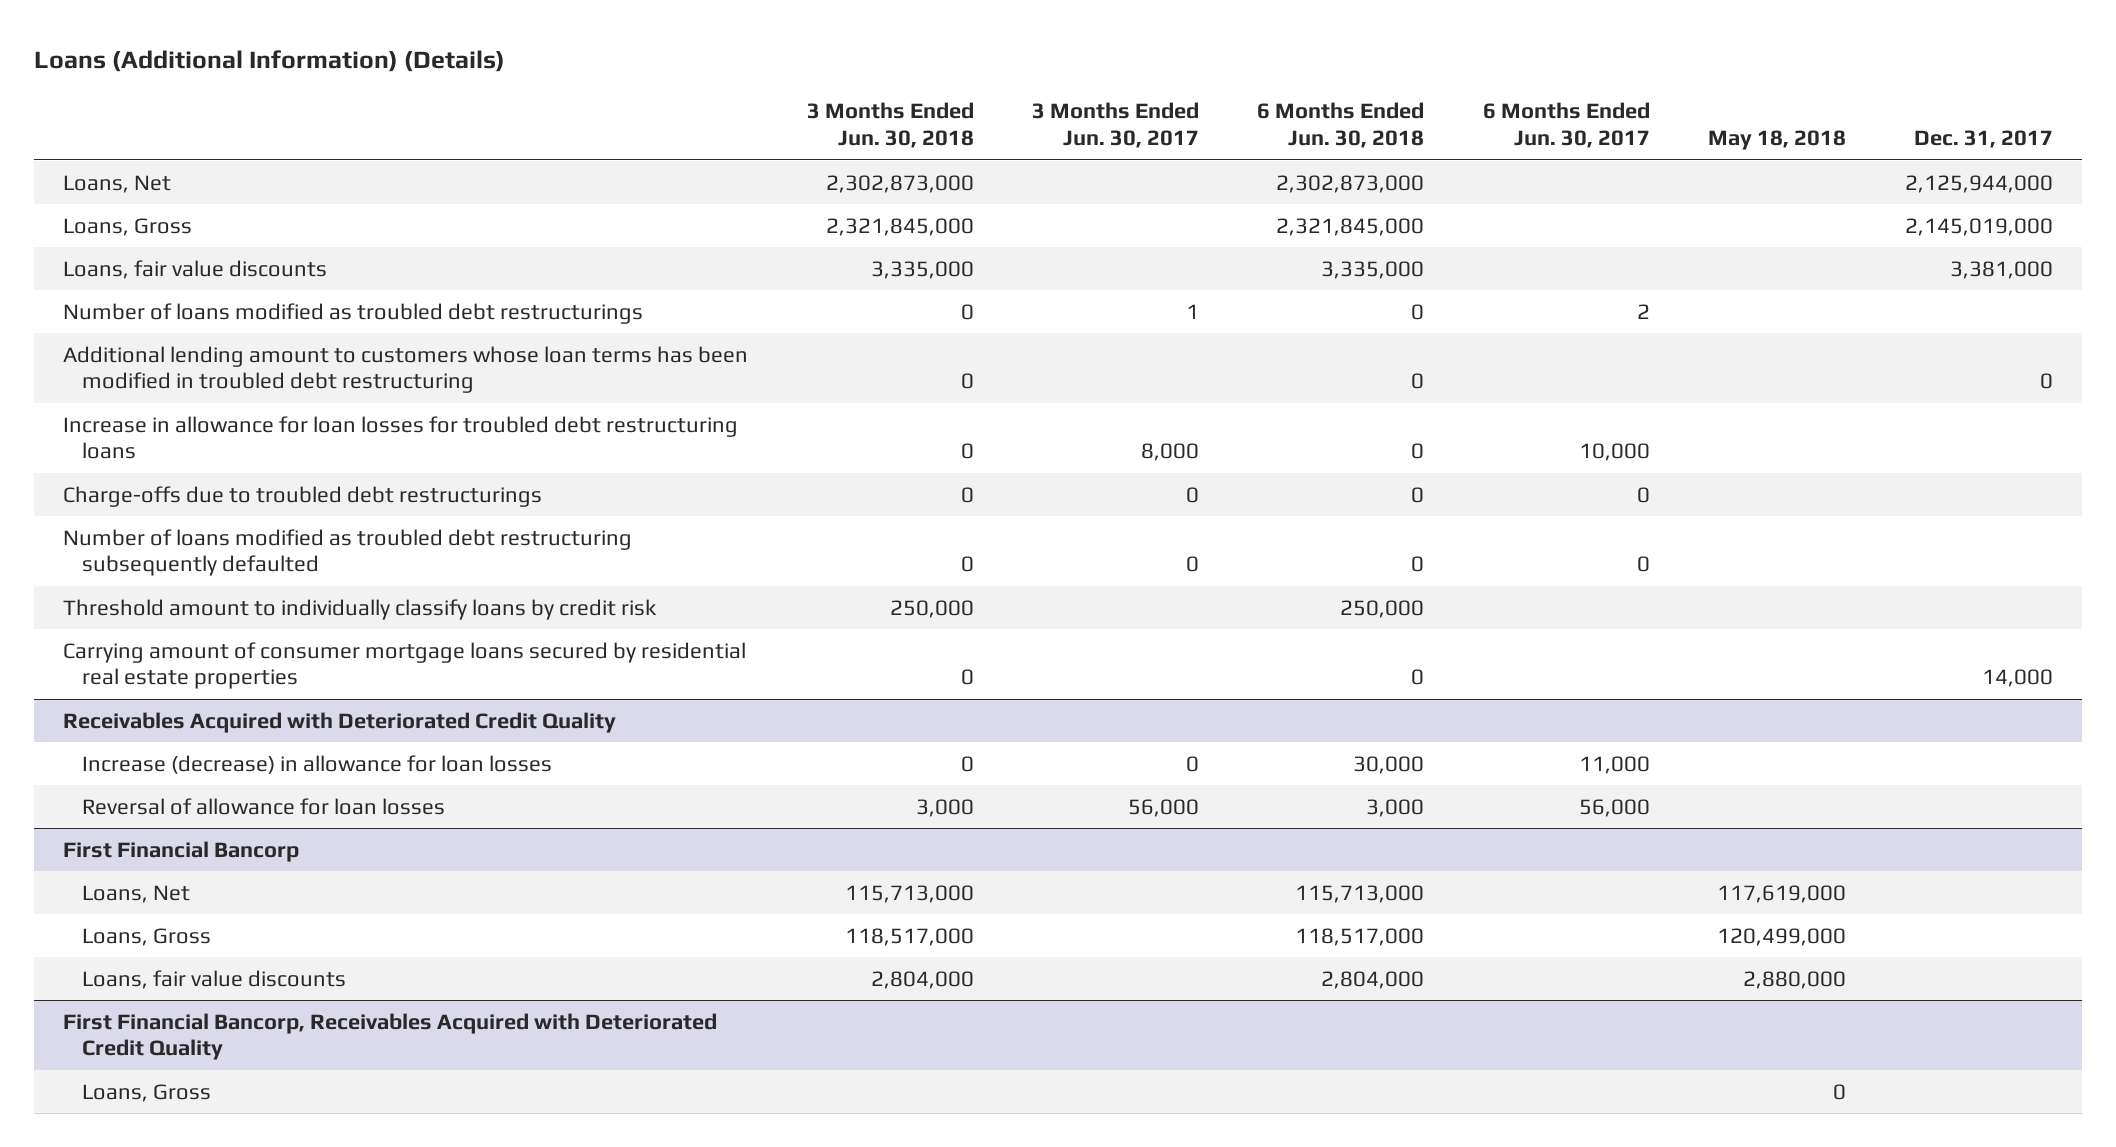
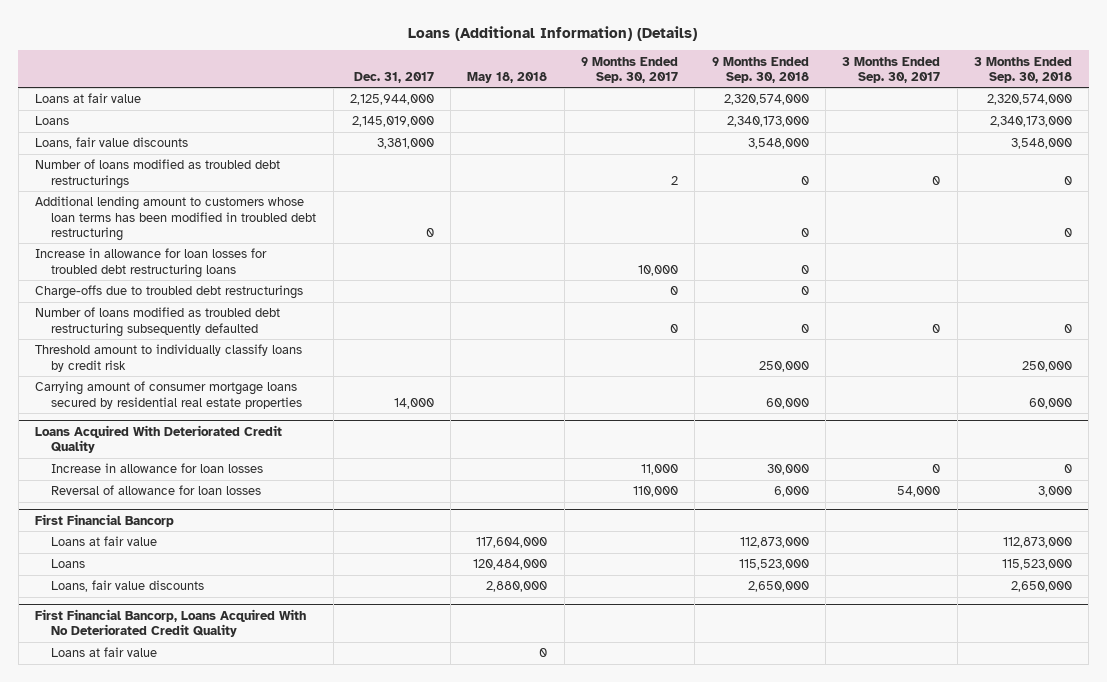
[806,102,974,148] 3 Months Ended Jun. 30, 2018 -> none
[1032,102,1200,148] 3 Months Ended Jun. 30, 2017 -> none
[1257,102,1425,148] 6 Months Ended Jun. 30, 2018 -> none
[1482,102,1650,148] 6 Months Ended Jun. 30, 2017 -> none
none -> [581,56,679,83] 9 Months Ended Sep. 30, 2017
none -> [711,56,809,83] 9 Months Ended Sep. 30, 2018
none -> [842,56,941,83] 3 Months Ended Sep. 30, 2017
none -> [973,56,1072,83] 3 Months Ended Sep. 30, 2018
[63,174,172,193] Loans, Net -> [34,93,141,104] Loans at fair value
[63,217,193,236] Loans, Gross -> [34,116,69,126] Loans
[63,711,617,733] Receivables Acquired with Deteriorated Credit Quality -> [34,424,282,454] Loans Acquired With Deteriorated Credit Quality
[82,754,553,774] Increase (decrease) in allowance for loan losses -> [51,463,264,474] Increase in allowance for loan losses
[82,884,191,903] Loans, Net -> [51,536,158,547] Loans at fair value
[1717,884,1847,903] 117,619,000 -> [476,537,548,549] 117,604,000
[82,927,212,946] Loans, Gross -> [51,559,86,569] Loans
[1717,927,1847,946] 120,499,000 -> [473,559,548,571] 120,484,000
[82,1083,212,1102] Loans, Gross -> none
[63,1012,718,1061] First Financial Bancorp, Receivables Acquired with Deteriorated Credit Quality -> [34,608,306,638] First Financial Bancorp, Loans Acquired With No Deteriorated Credit Quality
none -> [51,647,158,658] Loans at fair value

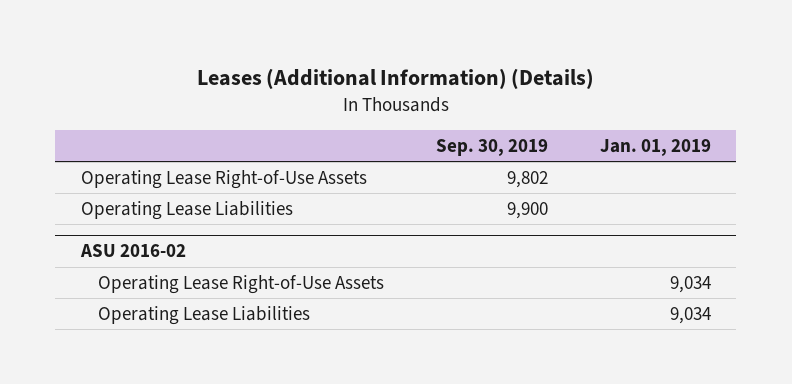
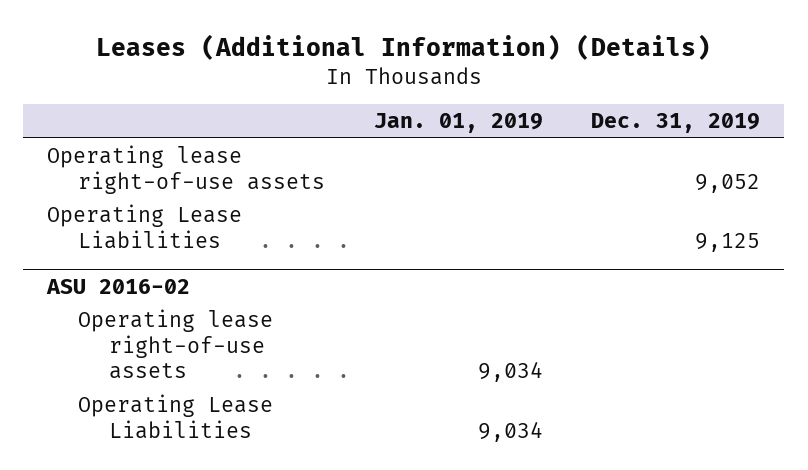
[435,139,548,157] Sep. 30, 2019 -> none
none -> [591,113,761,134] Dec. 31, 2019
[81,169,368,189] Operating Lease Right-of-Use Assets -> [47,145,326,194] Operating lease right-of-use assets
[98,274,385,294] Operating Lease Right-of-Use Assets -> [78,309,274,380] Operating lease right-of-use assets

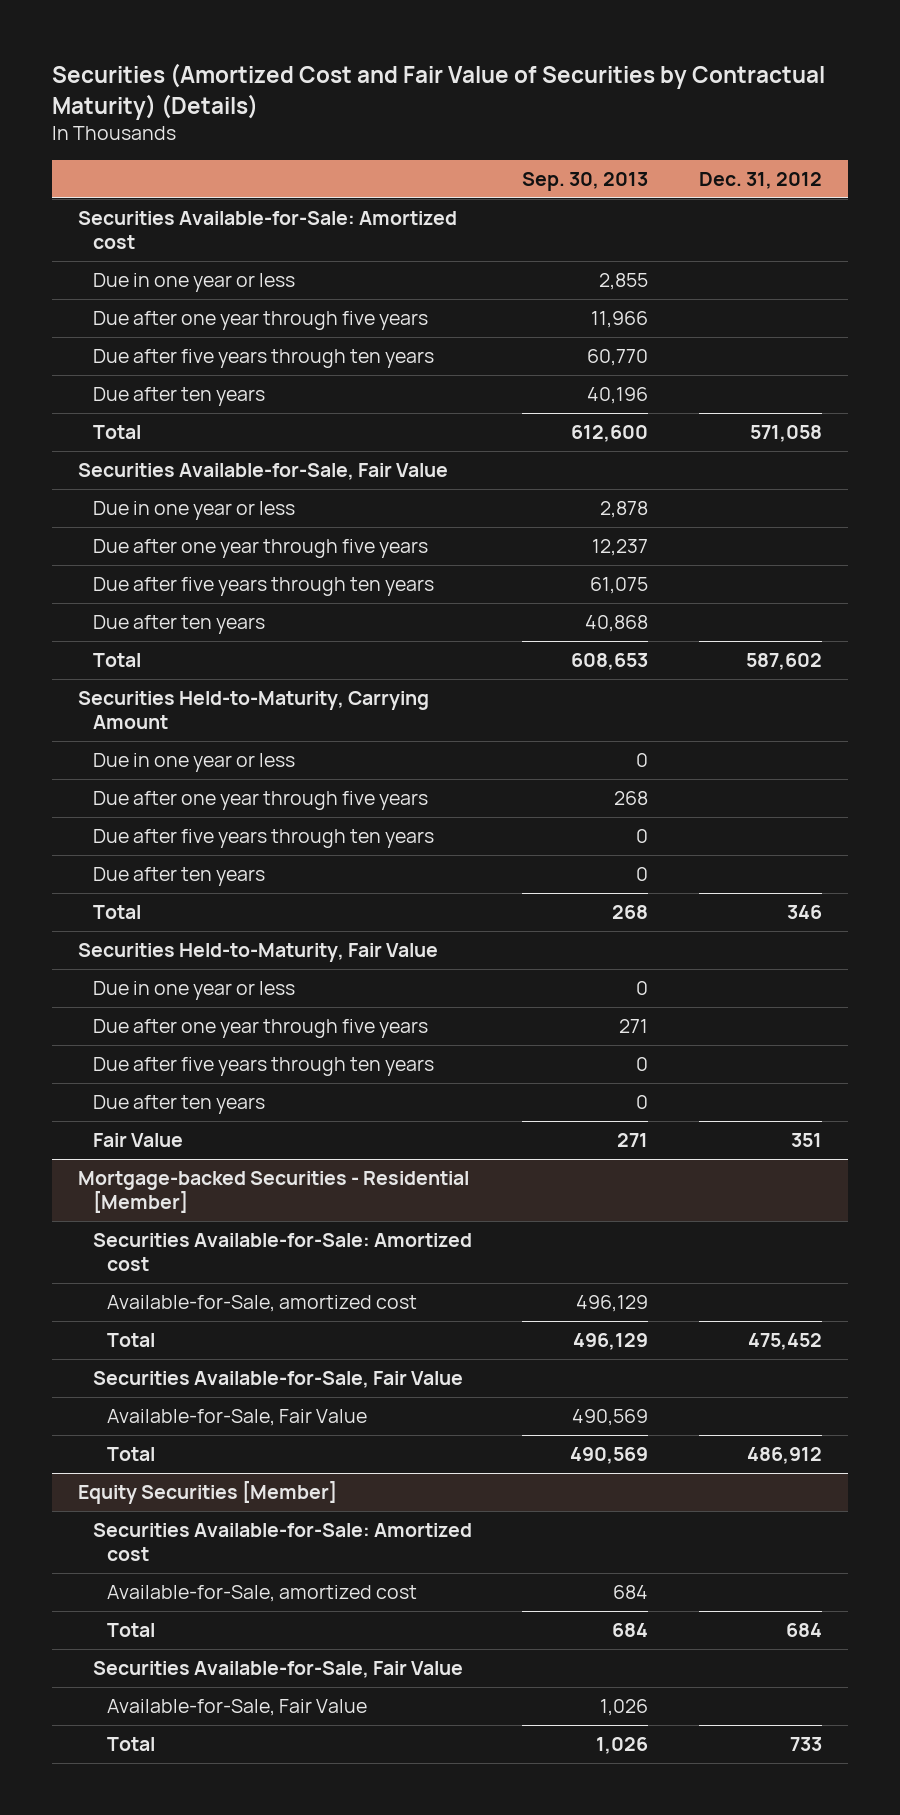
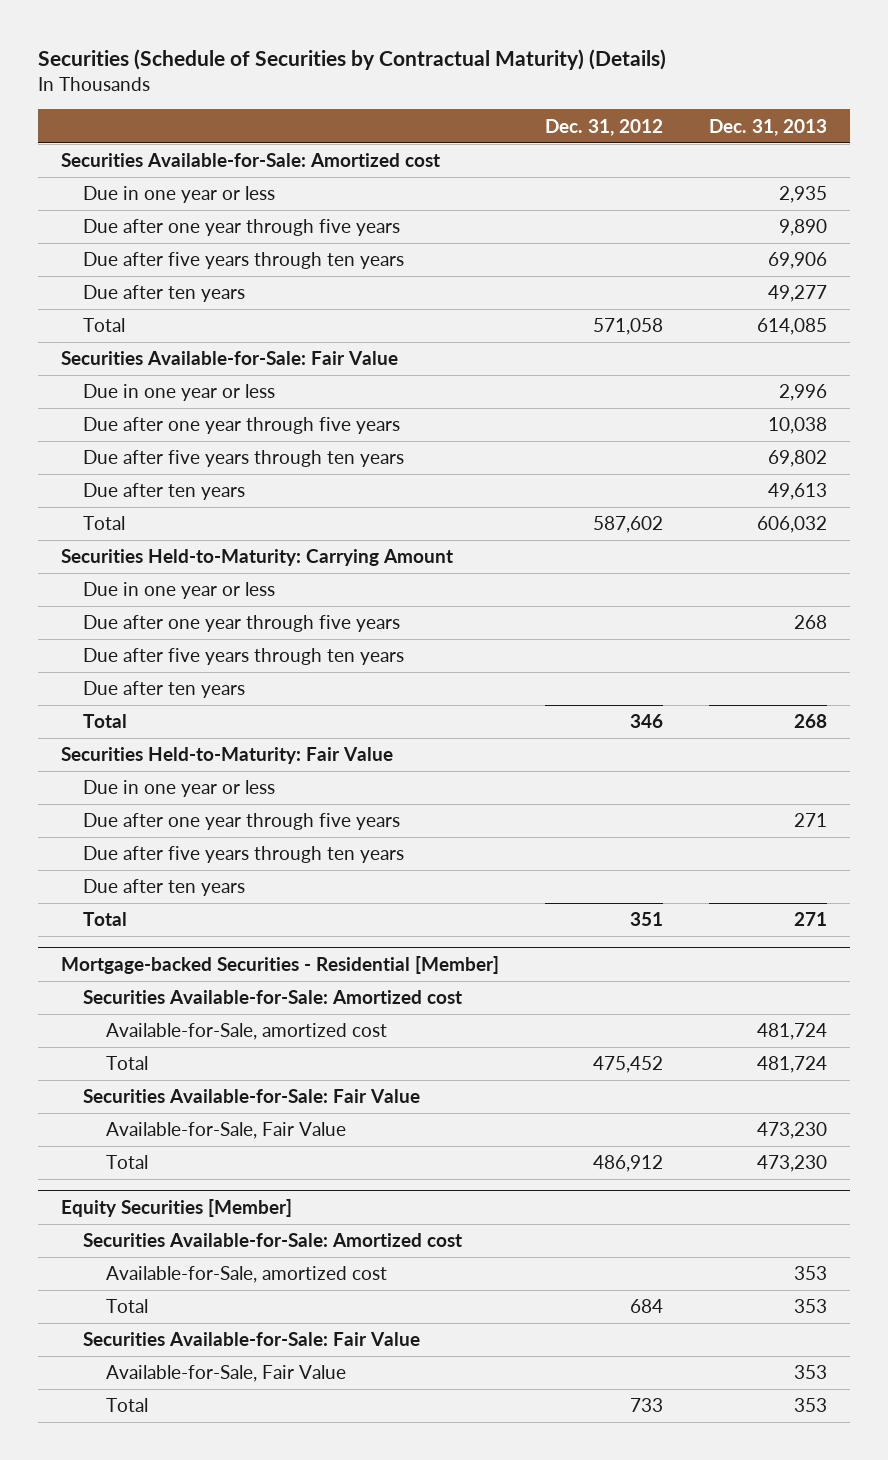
[52,62,826,120] Securities (Amortized Cost and Fair Value of Securities by Contractual Maturity) (Details) -> [37,49,666,71] Securities (Schedule of Securities by Contractual Maturity) (Details)
[522,172,649,192] Sep. 30, 2013 -> none
none -> [709,118,828,136] Dec. 31, 2013
[77,462,448,480] Securities Available-for-Sale, Fair Value -> [60,351,398,366] Securities Available-for-Sale: Fair Value
[77,690,429,730] Securities Held-to-Maturity, Carrying Amount -> [60,549,453,567] Securities Held-to-Maturity: Carrying Amount
[77,942,438,962] Securities Held-to-Maturity, Fair Value -> [60,747,393,765] Securities Held-to-Maturity: Fair Value
[92,1132,183,1147] Fair Value -> [83,912,128,927] Total
[92,1370,463,1388] Securities Available-for-Sale, Fair Value -> [83,1089,421,1104] Securities Available-for-Sale: Fair Value
[92,1660,463,1678] Securities Available-for-Sale, Fair Value -> [83,1332,421,1347] Securities Available-for-Sale: Fair Value

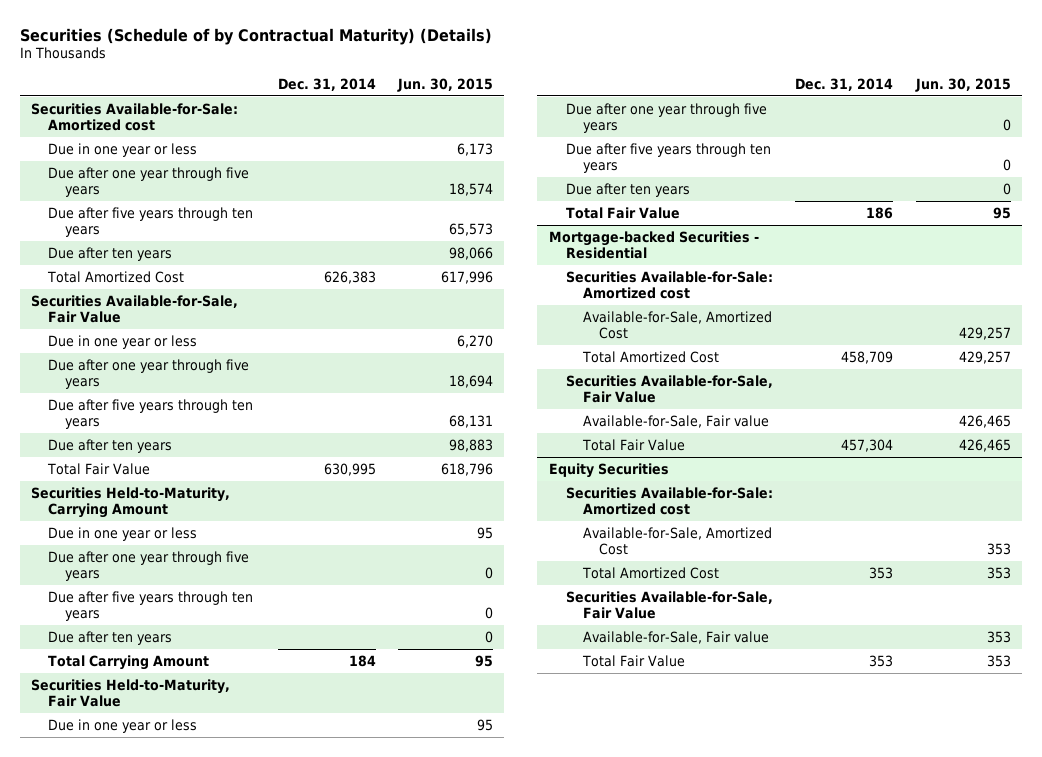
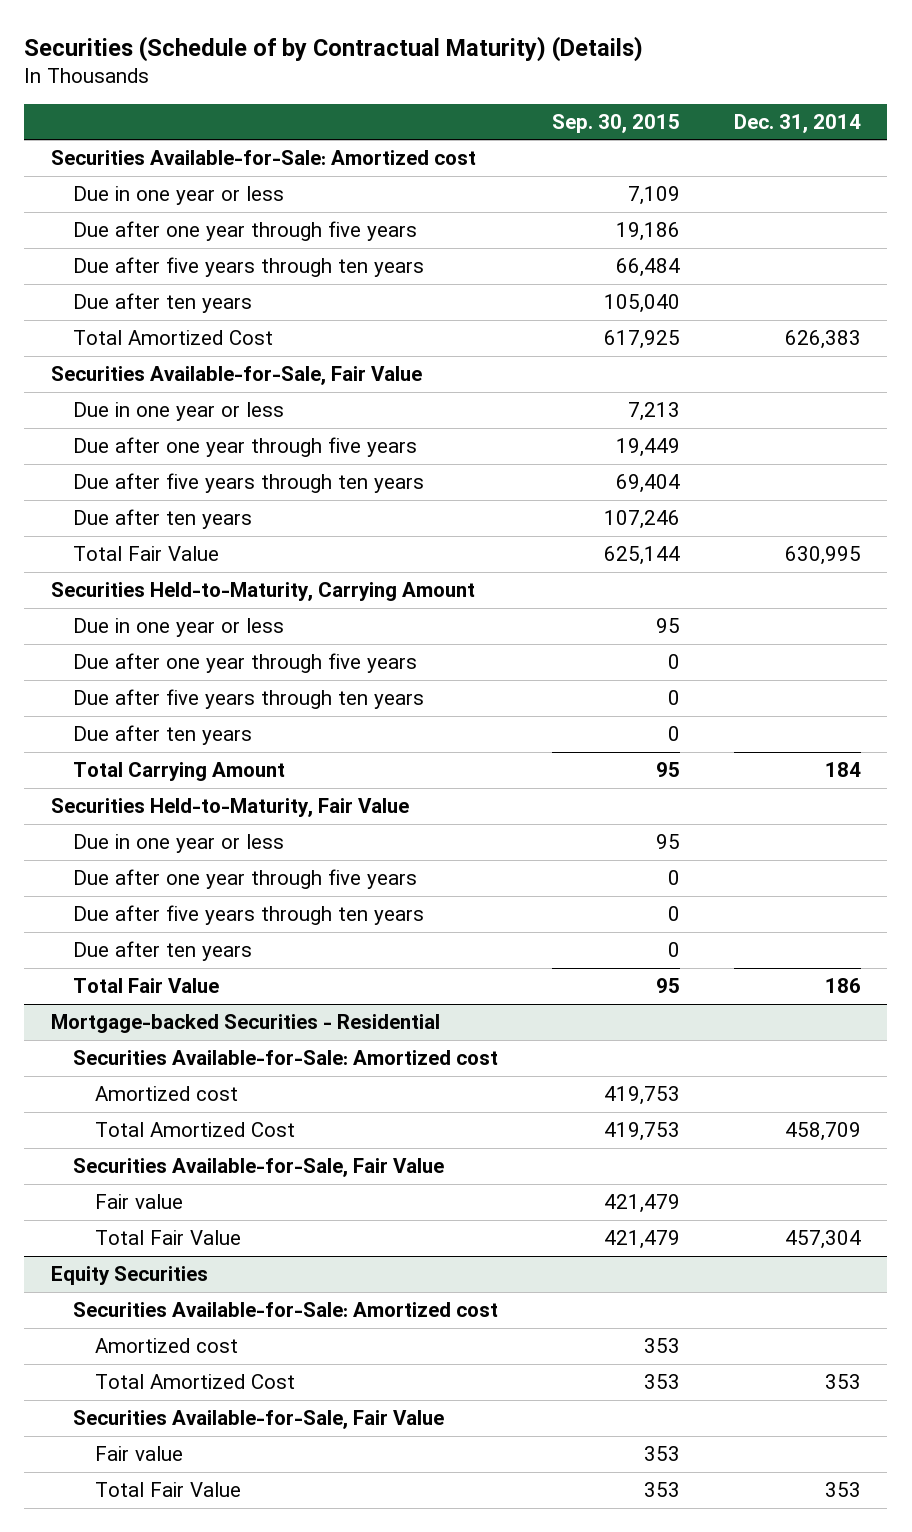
[397,77,494,92] Jun. 30, 2015 -> none
none -> [551,113,680,133] Sep. 30, 2015
[582,310,772,339] Available-for-Sale, Amortized Cost -> [95,1086,239,1102] Amortized cost
[582,414,769,428] Available-for-Sale, Fair value -> [95,1194,184,1210] Fair value
[582,526,772,555] Available-for-Sale, Amortized Cost -> [95,1338,239,1354] Amortized cost
[582,630,769,644] Available-for-Sale, Fair value -> [95,1446,184,1462] Fair value

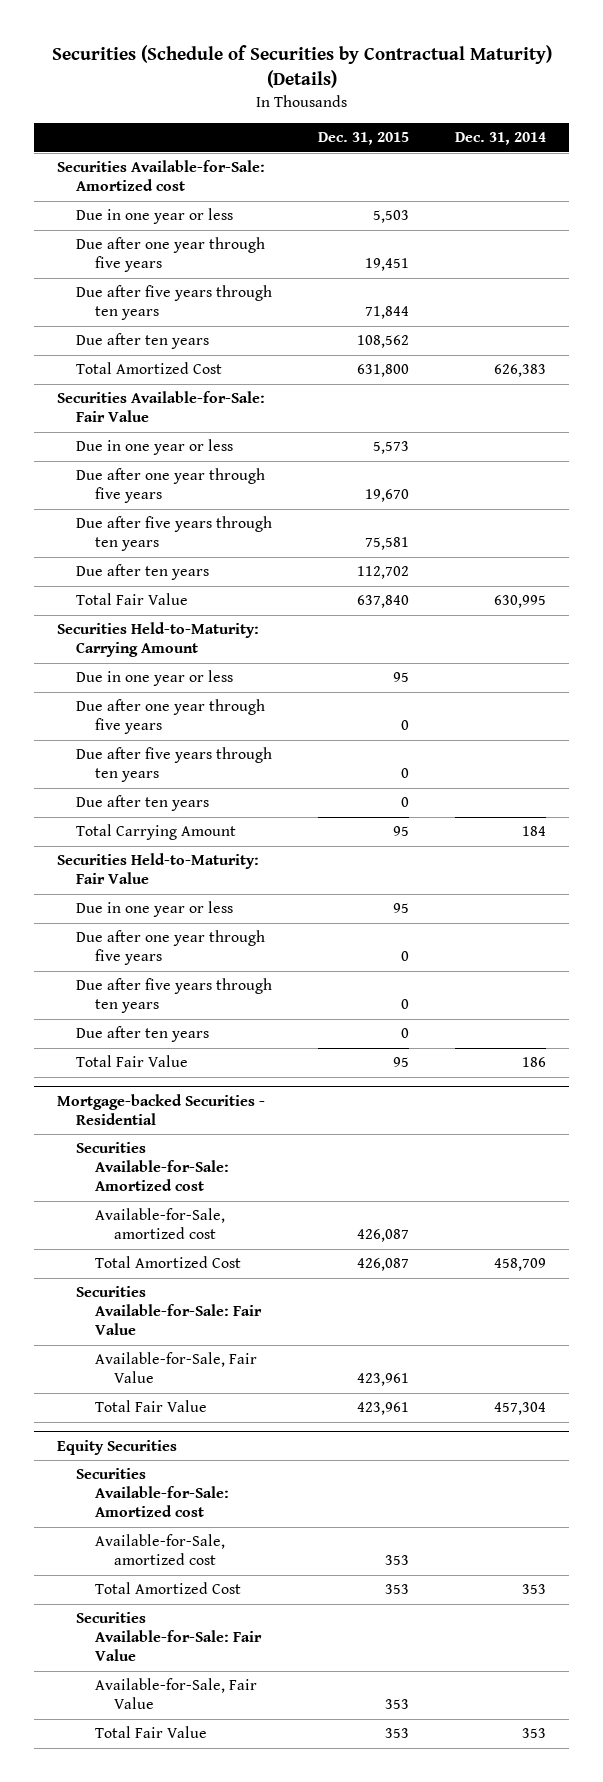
[24,35,644,62] Securities (Schedule of by Contractual Maturity) (Details) -> [51,44,552,88] Securities (Schedule of Securities by Contractual Maturity) (Details)
[551,113,680,133] Sep. 30, 2015 -> none
none -> [318,132,410,146] Dec. 31, 2015
[51,366,423,386] Securities Available-for-Sale, Fair Value -> [57,391,266,423] Securities Available-for-Sale: Fair Value
[51,582,476,602] Securities Held-to-Maturity, Carrying Amount -> [57,622,260,658] Securities Held-to-Maturity: Carrying Amount
[51,798,410,818] Securities Held-to-Maturity, Fair Value -> [57,853,260,885] Securities Held-to-Maturity: Fair Value
[95,1086,239,1102] Amortized cost -> [94,1208,225,1240] Available-for-Sale, amortized cost
[73,1158,445,1178] Securities Available-for-Sale, Fair Value -> [76,1286,262,1336] Securities Available-for-Sale: Fair Value
[95,1194,184,1210] Fair value -> [94,1352,257,1384] Available-for-Sale, Fair Value
[95,1338,239,1354] Amortized cost -> [94,1534,225,1566] Available-for-Sale, amortized cost
[73,1410,445,1430] Securities Available-for-Sale, Fair Value -> [76,1612,262,1662] Securities Available-for-Sale: Fair Value
[95,1446,184,1462] Fair value -> [94,1678,257,1710] Available-for-Sale, Fair Value

